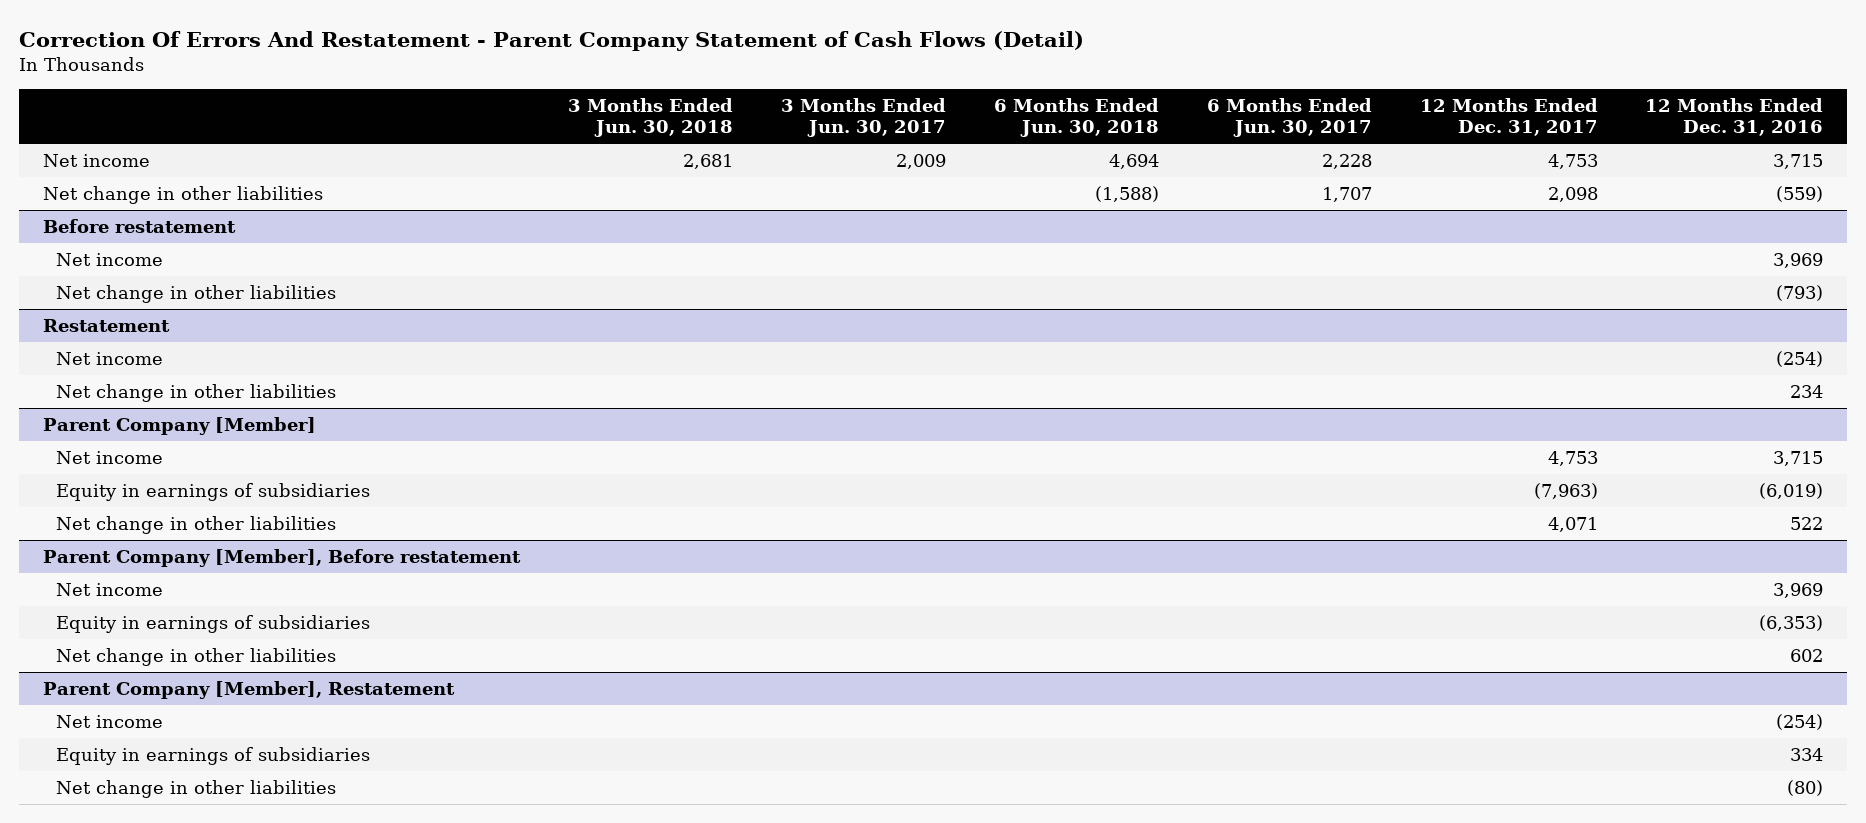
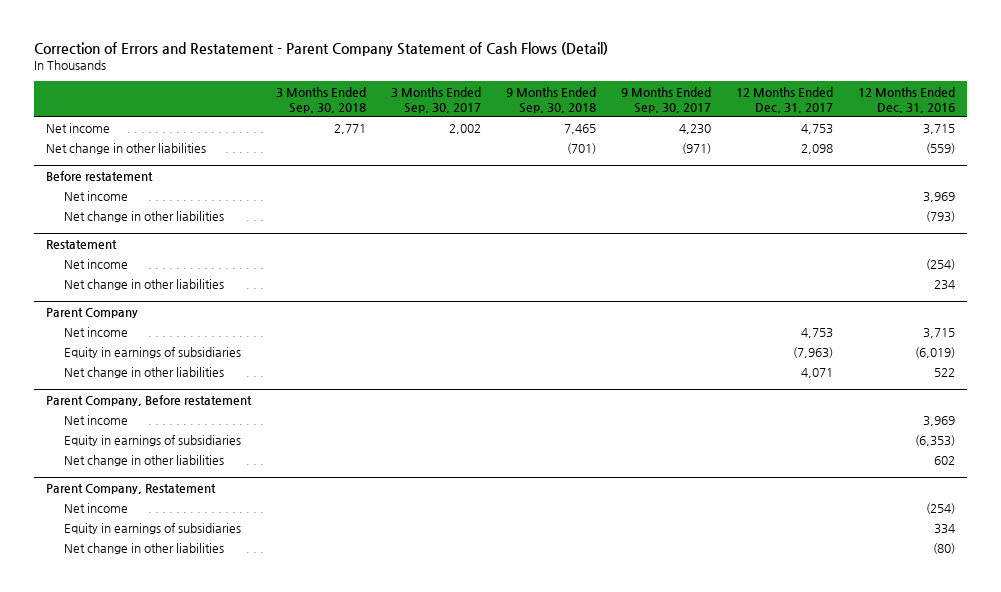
[19,31,1085,52] Correction Of Errors And Restatement - Parent Company Statement of Cash Flows (Detail) -> [33,41,608,56] Correction of Errors and Restatement - Parent Company Statement of Cash Flows (Detail)
[567,98,733,138] 3 Months Ended Jun. 30, 2018 -> none
[780,98,946,138] 3 Months Ended Jun. 30, 2017 -> none
[993,98,1159,138] 6 Months Ended Jun. 30, 2018 -> none
[1206,98,1372,138] 6 Months Ended Jun. 30, 2017 -> none
none -> [275,86,366,113] 3 Months Ended Sep. 30, 2018
none -> [390,86,481,113] 3 Months Ended Sep. 30, 2017
none -> [505,86,596,113] 9 Months Ended Sep. 30, 2018
none -> [620,86,711,113] 9 Months Ended Sep. 30, 2017
[43,417,317,436] Parent Company [Member] -> [46,308,139,319] Parent Company
[43,549,522,568] Parent Company [Member], Before restatement -> [46,395,253,407] Parent Company, Before restatement
[43,681,456,700] Parent Company [Member], Restatement -> [46,484,217,495] Parent Company, Restatement

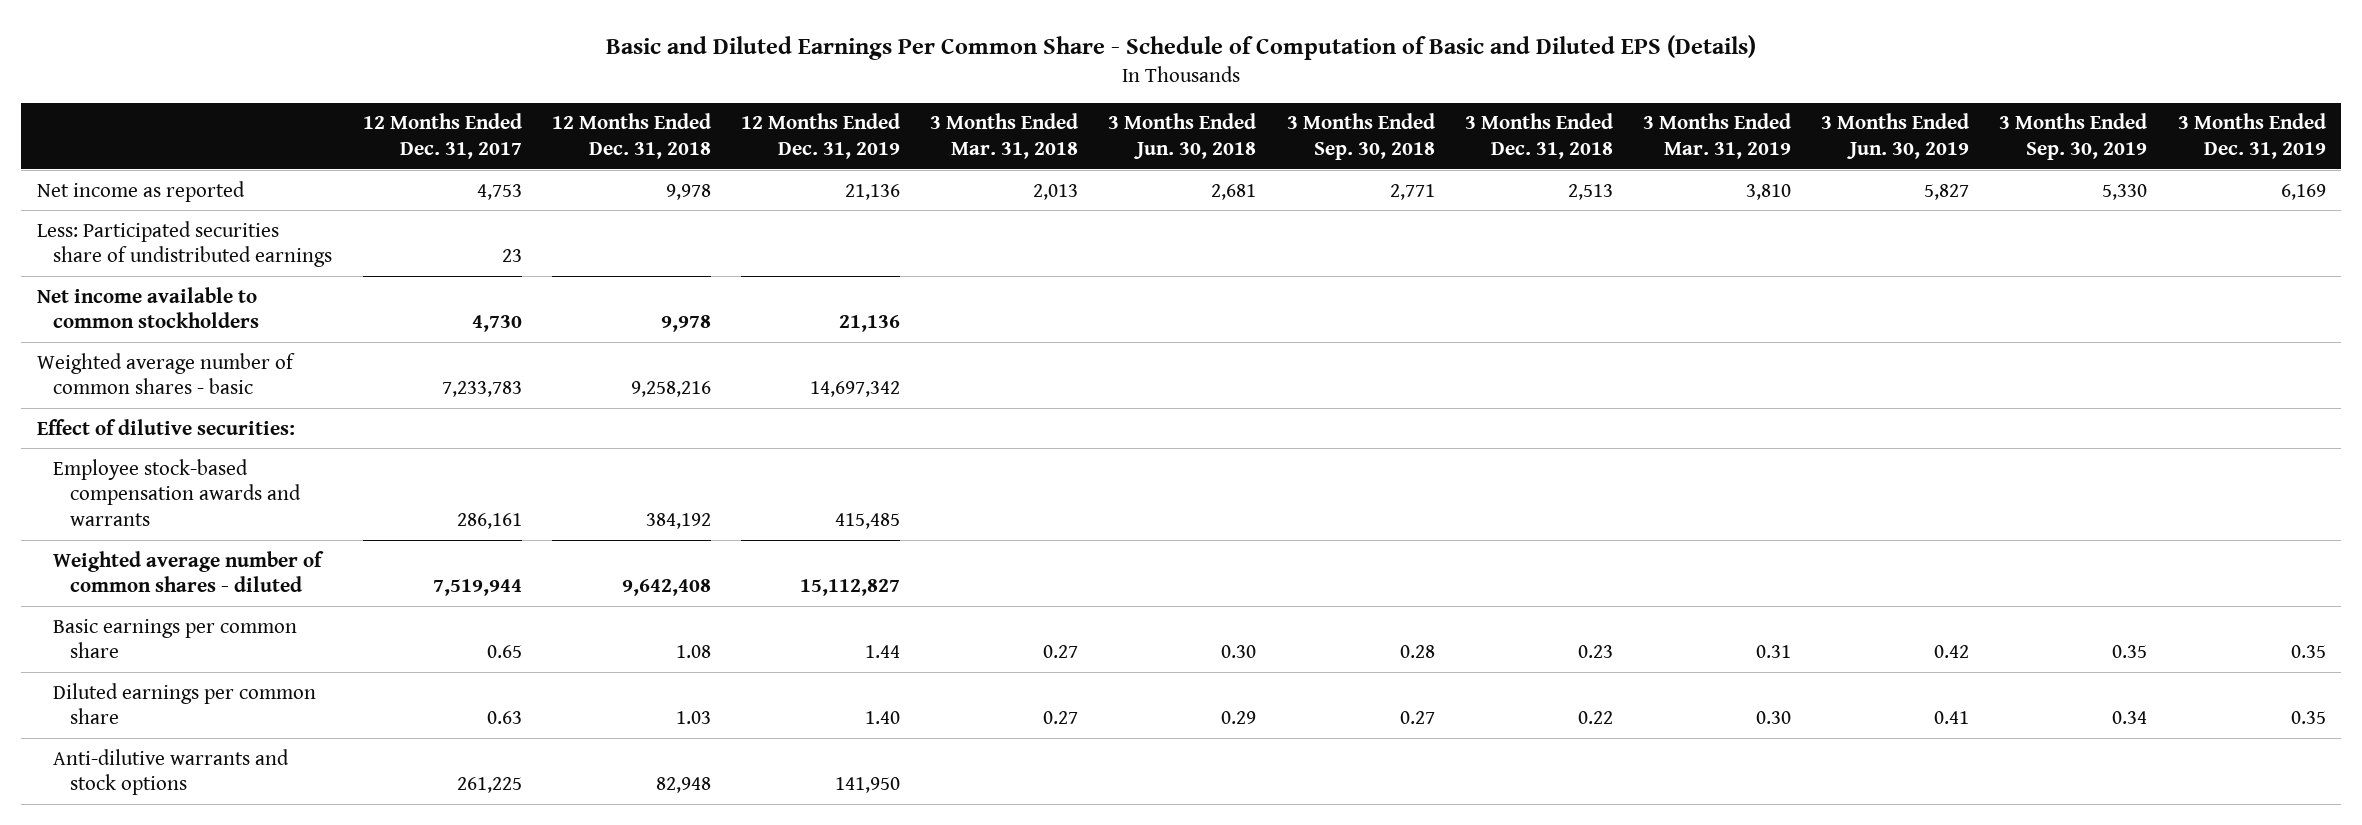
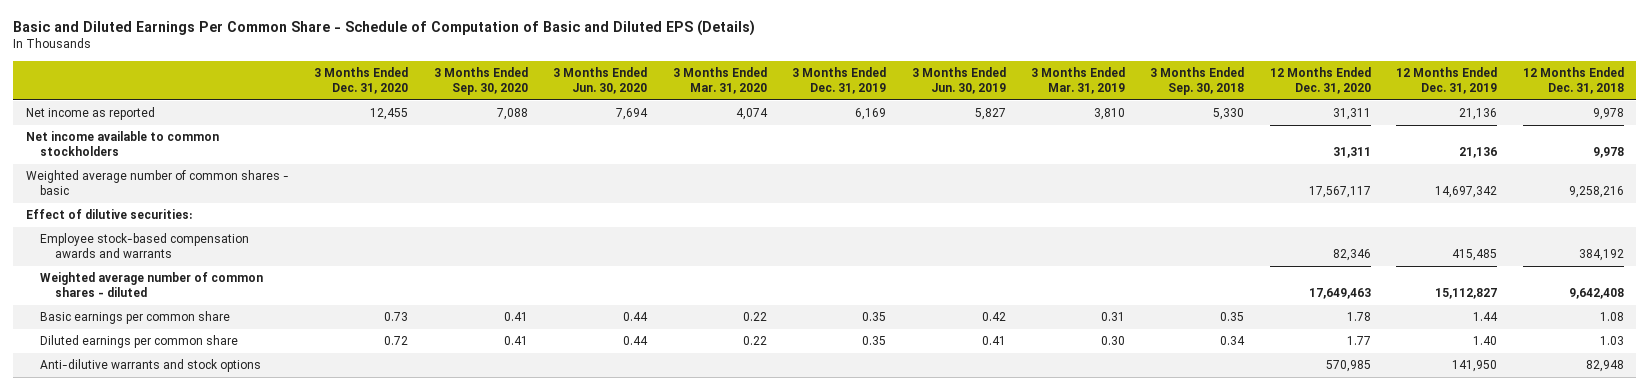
[362,113,522,160] 12 Months Ended Dec. 31, 2017 -> none
[930,113,1079,160] 3 Months Ended Mar. 31, 2018 -> none
[1108,113,1257,160] 3 Months Ended Jun. 30, 2018 -> none
[1464,113,1613,160] 3 Months Ended Dec. 31, 2018 -> none
[1999,113,2148,161] 3 Months Ended Sep. 30, 2019 -> none
none -> [314,66,409,94] 3 Months Ended Dec. 31, 2020
none -> [433,66,528,95] 3 Months Ended Sep. 30, 2020
none -> [553,66,648,94] 3 Months Ended Jun. 30, 2020
none -> [672,66,767,94] 3 Months Ended Mar. 31, 2020
none -> [1269,66,1371,94] 12 Months Ended Dec. 31, 2020
[36,220,333,268] Less: Participated securities share of undistributed earnings -> none
[1389,183,1435,200] 2,771 -> [1213,108,1245,121] 5,330
[1399,645,1435,659] 0.28 -> [1220,312,1245,322] 0.35
[1399,711,1435,725] 0.27 -> [1220,336,1246,346] 0.34

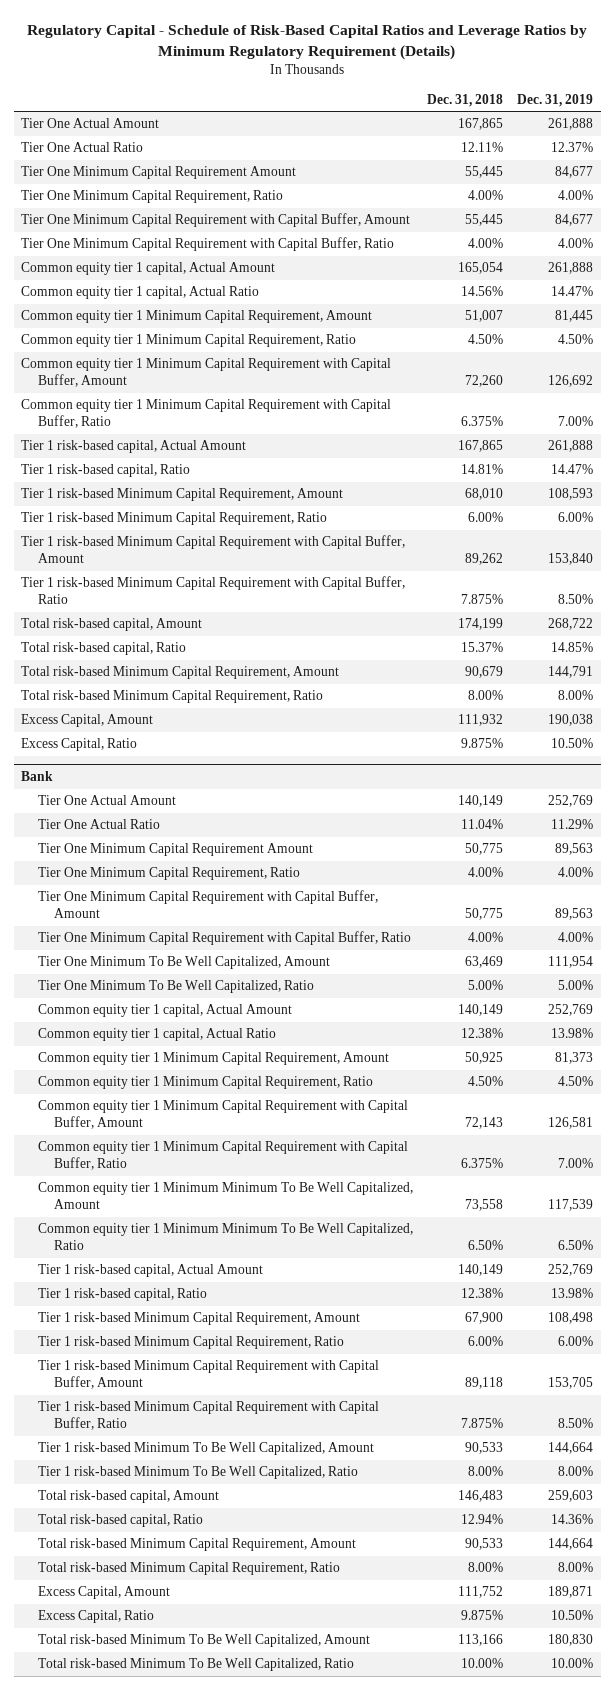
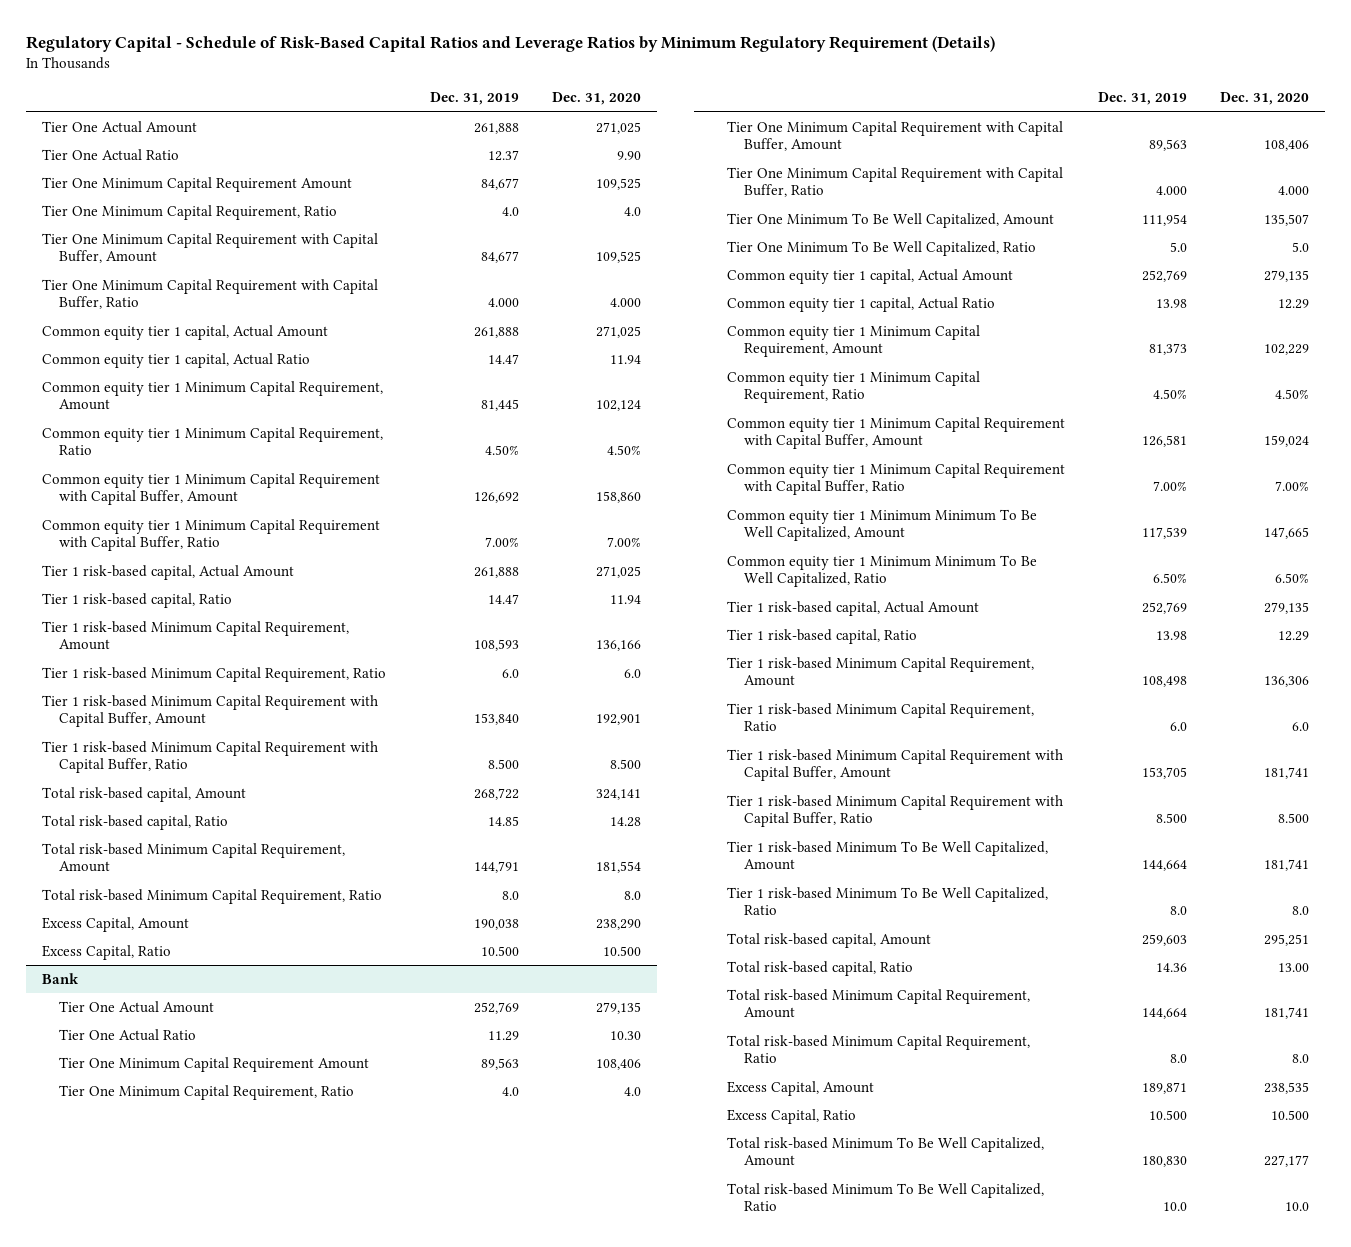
[427,93,504,107] Dec. 31, 2018 -> none
none -> [551,92,641,106] Dec. 31, 2020
[551,142,594,153] 12.37% -> [487,150,519,162] 12.37
[558,190,594,201] 4.00% -> [501,207,519,217] 4.0
[558,238,594,249] 4.00% -> [487,298,519,308] 4.000
[551,286,594,297] 14.47% -> [487,354,519,365] 14.47
[551,464,594,475] 14.47% -> [487,594,519,605] 14.47
[558,512,594,523] 6.00% -> [501,669,519,679] 6.0
[558,594,594,605] 8.50% -> [487,759,519,770] 8.500
[551,642,594,653] 14.85% -> [487,816,519,827] 14.85
[558,690,594,701] 8.00% -> [501,891,519,901] 8.0
[551,738,594,749] 10.50% -> [480,946,519,957] 10.500
[551,819,594,830] 11.29% -> [487,1031,519,1042] 11.29
[558,867,594,878] 4.00% -> [501,1087,519,1097] 4.0
[558,932,594,943] 4.00% -> [1156,186,1188,196] 4.000
[558,980,594,991] 5.00% -> [1170,242,1188,253] 5.0
[551,1028,594,1039] 13.98% -> [1156,299,1188,309] 13.98
[551,1288,594,1299] 13.98% -> [1156,631,1188,641] 13.98
[558,1336,594,1347] 6.00% -> [1170,722,1188,732] 6.0
[558,1418,594,1429] 8.50% -> [1156,813,1188,824] 8.500
[558,1466,594,1477] 8.00% -> [1170,906,1188,916] 8.0
[551,1514,594,1525] 14.36% -> [1156,963,1188,973] 14.36
[558,1562,594,1573] 8.00% -> [1170,1054,1188,1064] 8.0
[551,1610,594,1621] 10.50% -> [1149,1110,1188,1121] 10.500
[551,1658,594,1669] 10.00% -> [1163,1202,1188,1212] 10.0

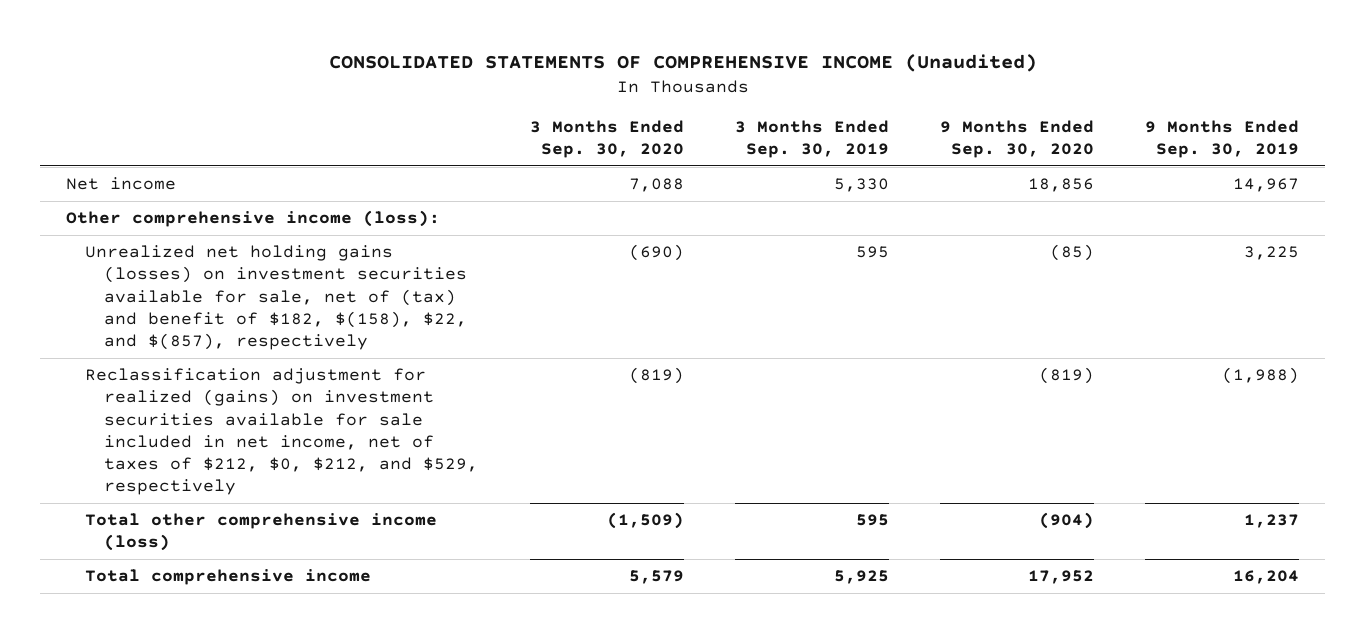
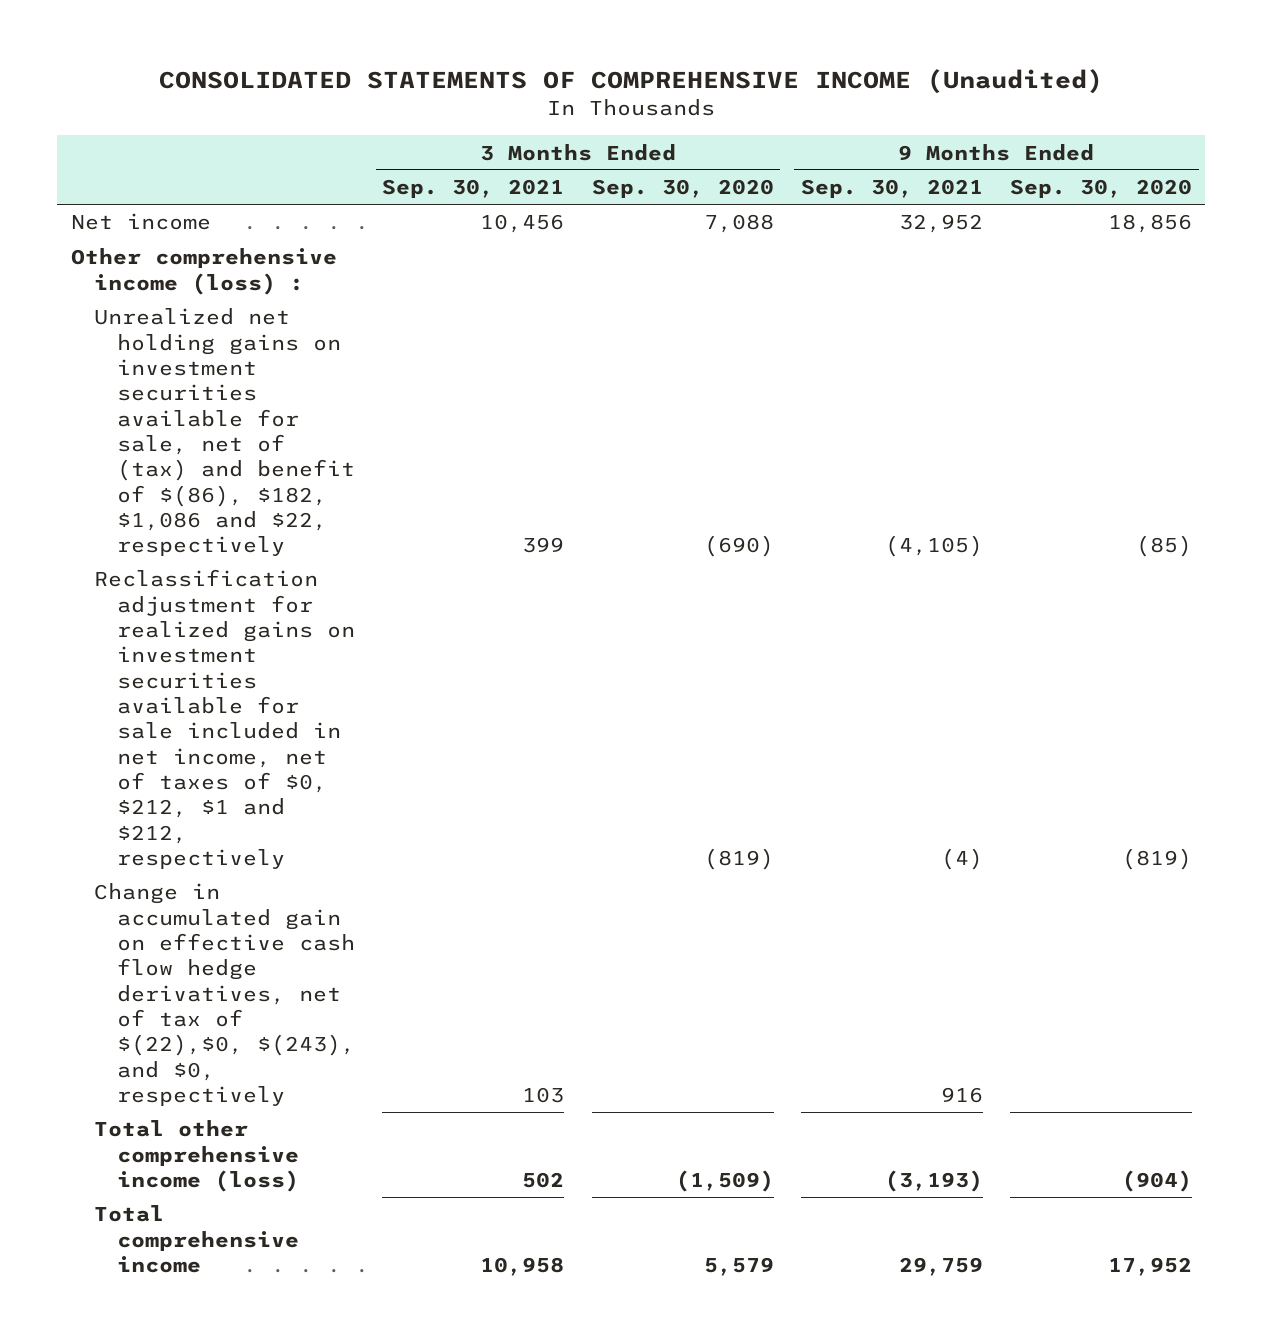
[734,119,889,158] 3 Months Ended Sep. 30, 2019 -> none
[1145,119,1300,158] 9 Months Ended Sep. 30, 2019 -> none
none -> [382,179,565,199] Sep. 30, 2021
none -> [800,179,983,199] Sep. 30, 2021
[65,210,440,228] Other comprehensive income (loss): -> [70,248,337,295] Other comprehensive income (loss) :
[85,245,468,351] Unrealized net holding gains (losses) on investment securities available for sale, net of (tax) and benefit of $182, $(158), $22, and $(857), respectively -> [94,308,356,557] Unrealized net holding gains on investment securities available for sale, net of (tax) and benefit of $(86), $182, $1,086 and $22, respectively
[85,368,479,496] Reclassification adjustment for realized (gains) on investment securities available for sale included in net income, net of taxes of $212, $0, $212, and $529, respectively -> [94,569,356,869] Reclassification adjustment for realized gains on investment securities available for sale included in net income, net of taxes of $0, $212, $1 and $212, respectively
none -> [94,883,356,1106] Change in accumulated gain on effective cash flow hedge derivatives, net of tax of $(22),$0, $(243), and $0, respectively

